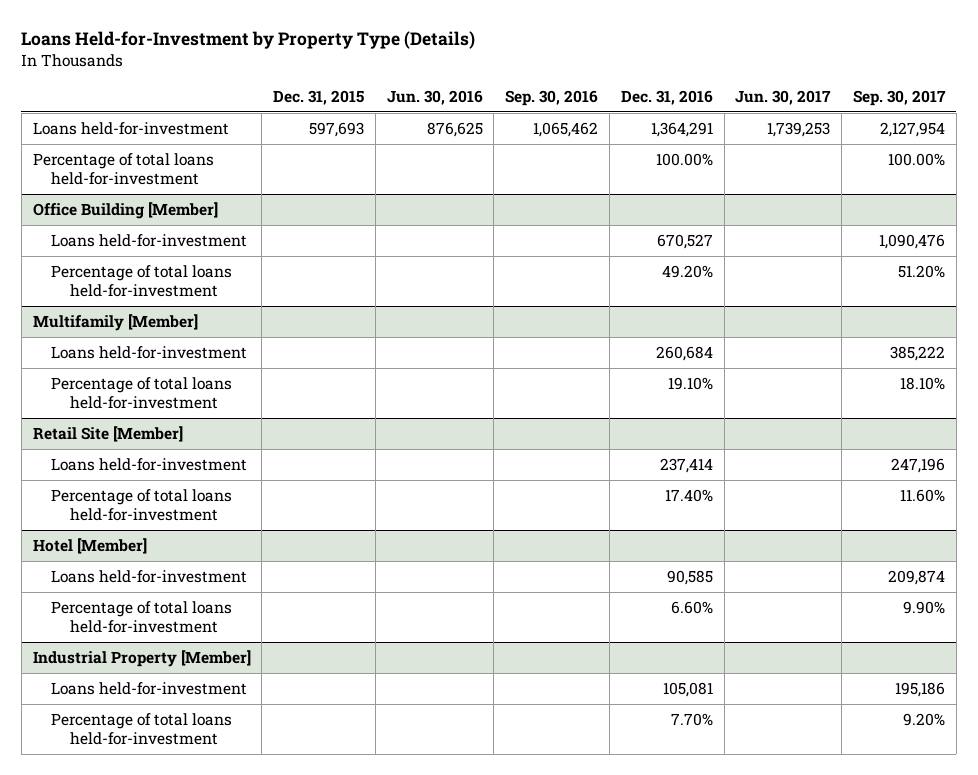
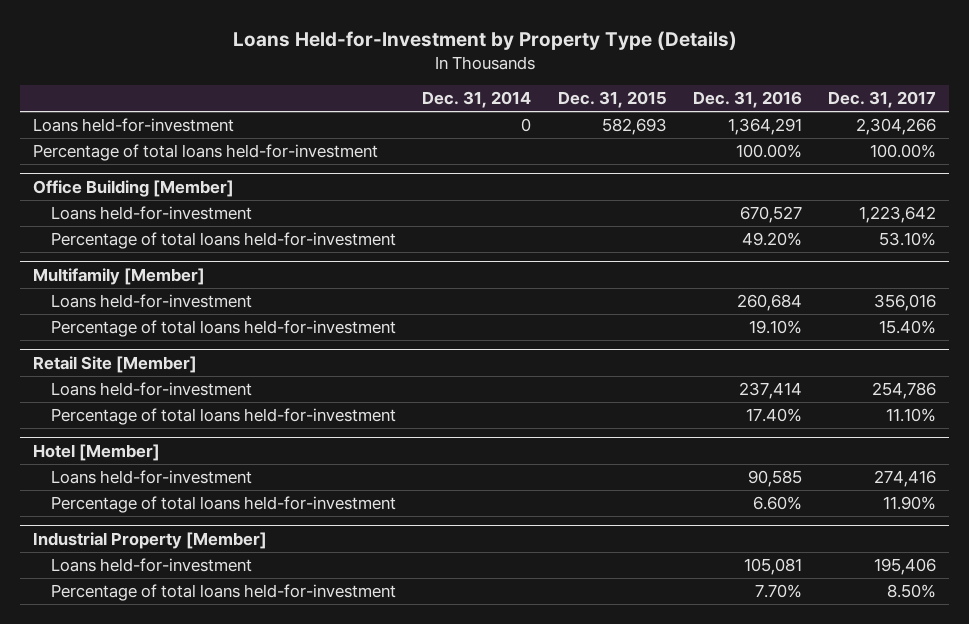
[386,89,483,105] Jun. 30, 2016 -> none
[505,89,599,106] Sep. 30, 2016 -> none
[735,89,832,105] Jun. 30, 2017 -> none
[852,89,946,106] Sep. 30, 2017 -> none
none -> [422,91,532,109] Dec. 31, 2014
none -> [828,91,937,109] Dec. 31, 2017
[309,121,365,137] 597,693 -> [601,117,667,135] 582,693

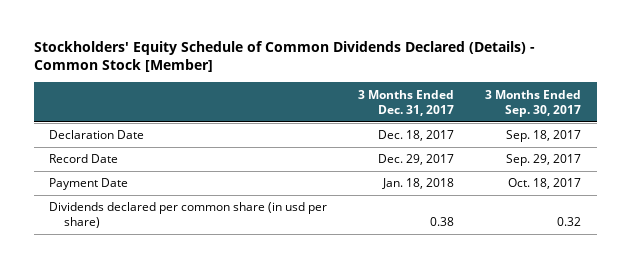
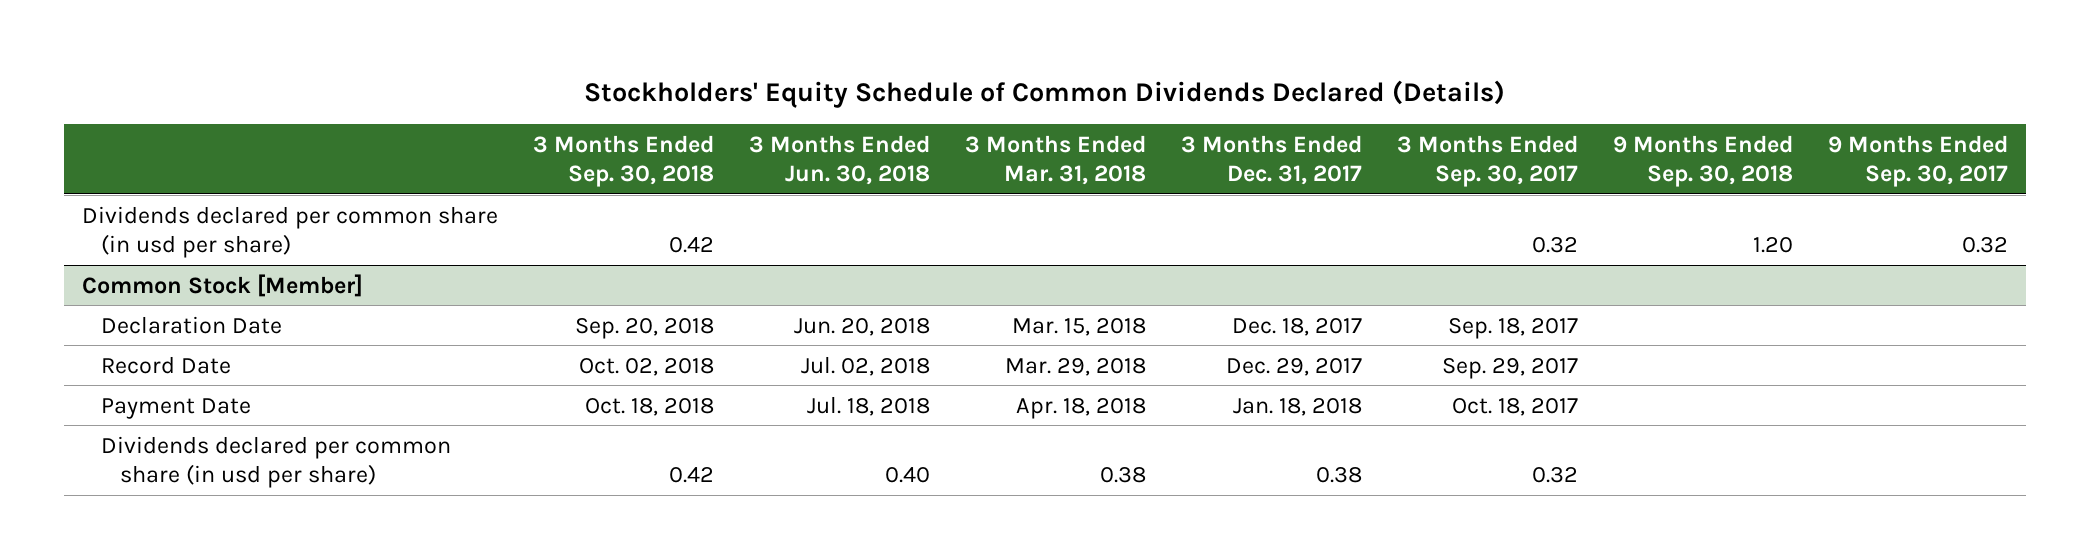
[34,41,536,73] Stockholders' Equity Schedule of Common Dividends Declared (Details) - Common Stock [Member] -> [583,79,1505,108] Stockholders' Equity Schedule of Common Dividends Declared (Details)
none -> [532,134,714,187] 3 Months Ended Sep. 30, 2018
none -> [748,134,930,185] 3 Months Ended Jun. 30, 2018
none -> [964,134,1146,185] 3 Months Ended Mar. 31, 2018
none -> [1612,134,1793,187] 9 Months Ended Sep. 30, 2018
none -> [1828,134,2009,187] 9 Months Ended Sep. 30, 2017
none -> [81,205,498,258] Dividends declared per common share (in usd per share)
none -> [81,273,363,297] Common Stock [Member]

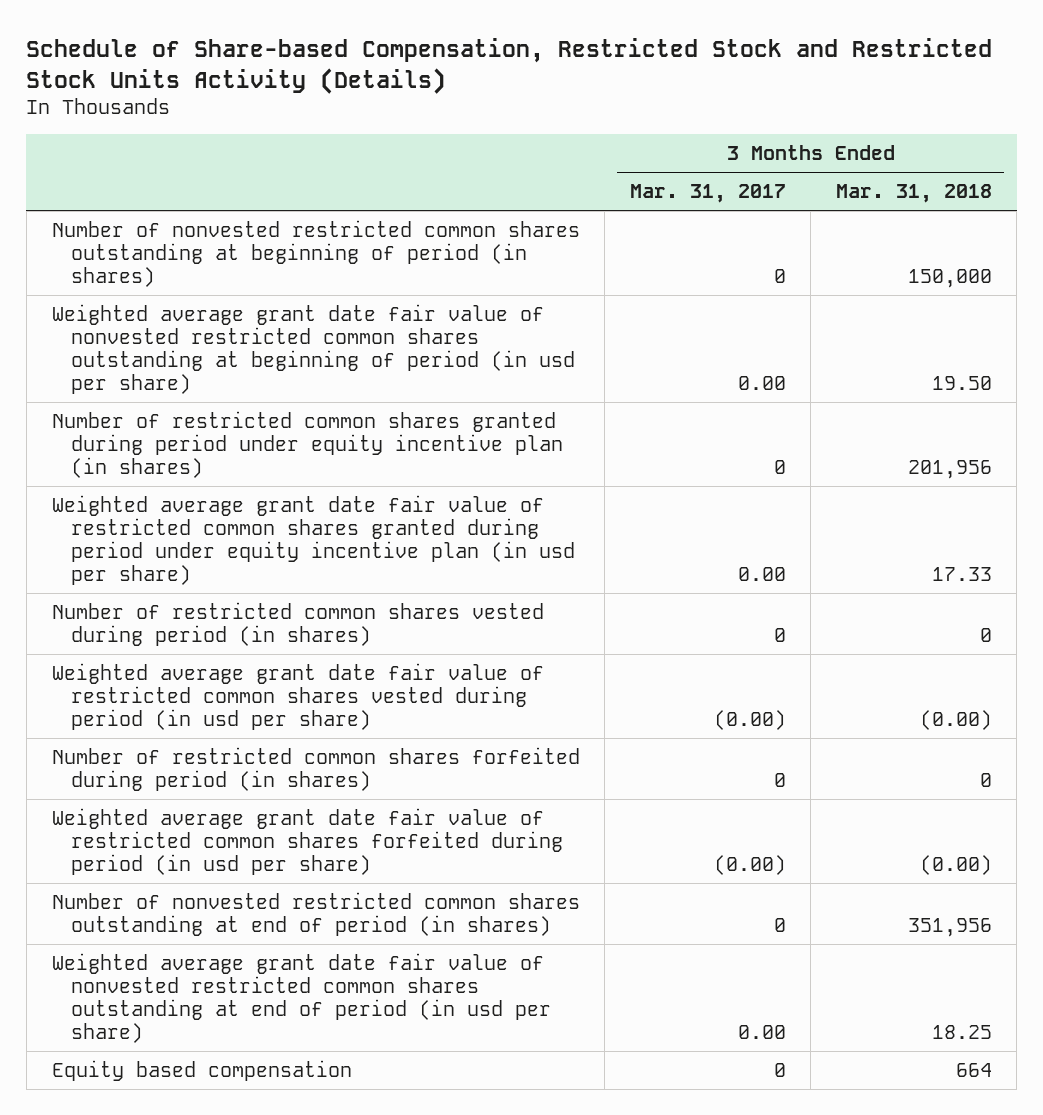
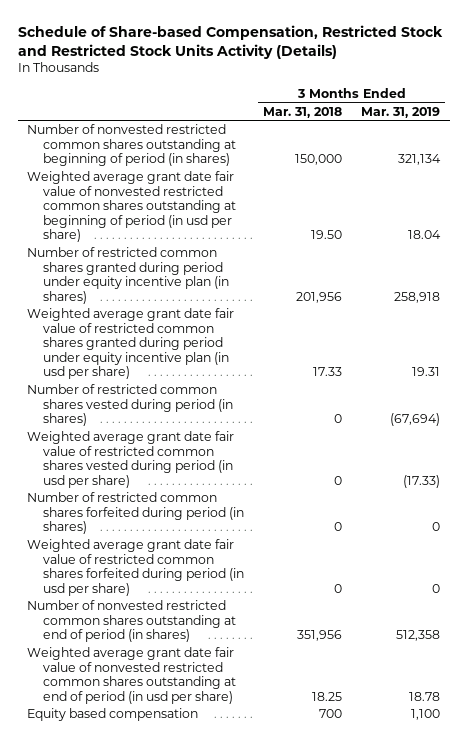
[629,184,786,204] Mar. 31, 2017 -> none
none -> [361,106,441,118] Mar. 31, 2019
[919,710,992,731] (0.00) -> [334,475,343,485] 0
[919,855,992,876] (0.00) -> [334,583,343,593] 0
[955,1063,992,1078] 664 -> [319,709,343,719] 700

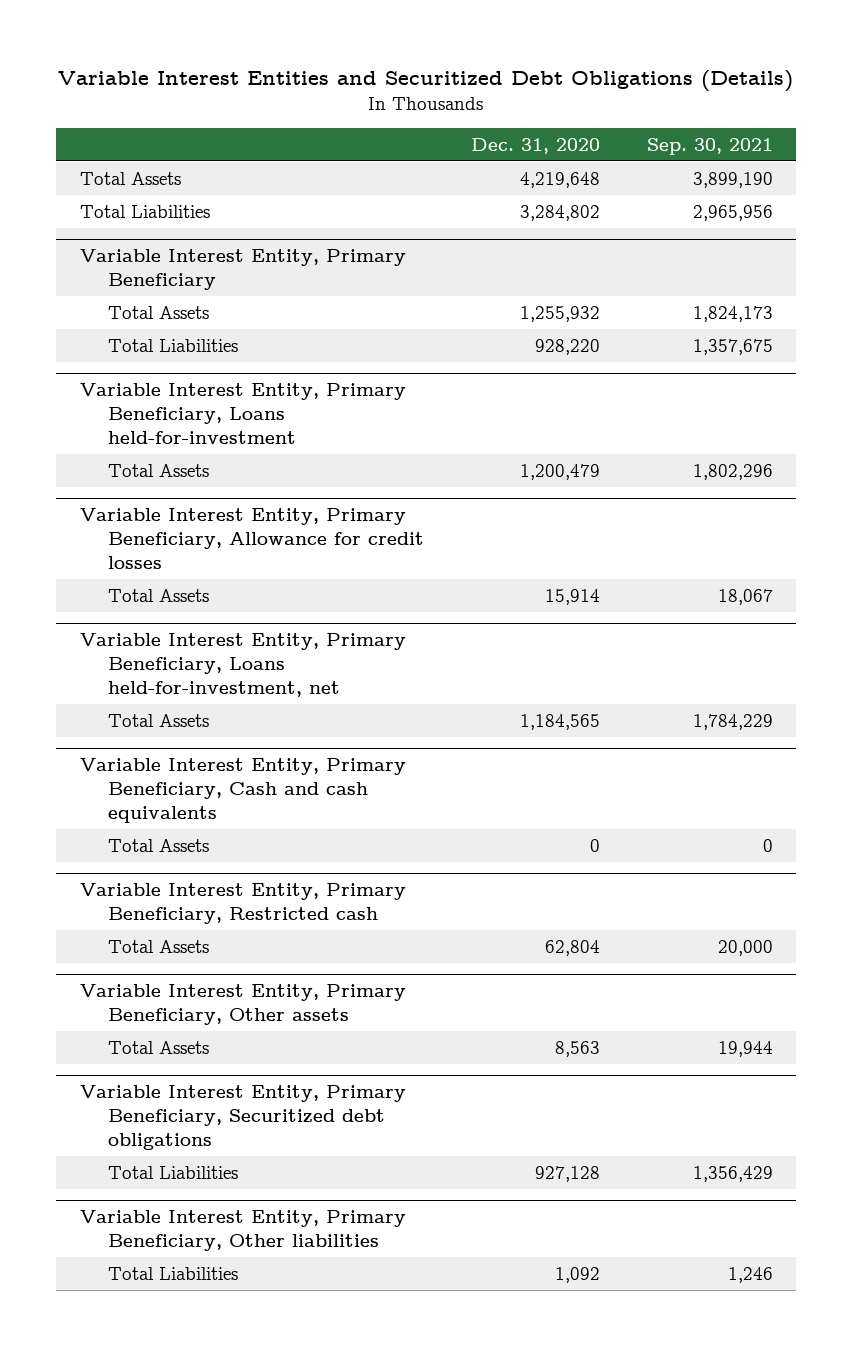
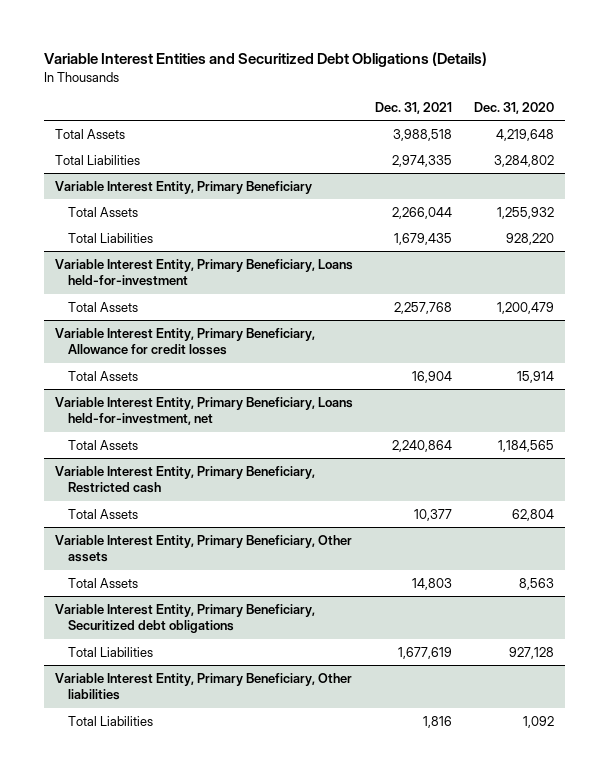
[646,137,773,155] Sep. 30, 2021 -> none
none -> [374,102,452,115] Dec. 31, 2021
[79,758,406,823] Variable Interest Entity, Primary Beneficiary, Cash and cash equivalents -> none
[107,838,209,852] Total Assets -> none

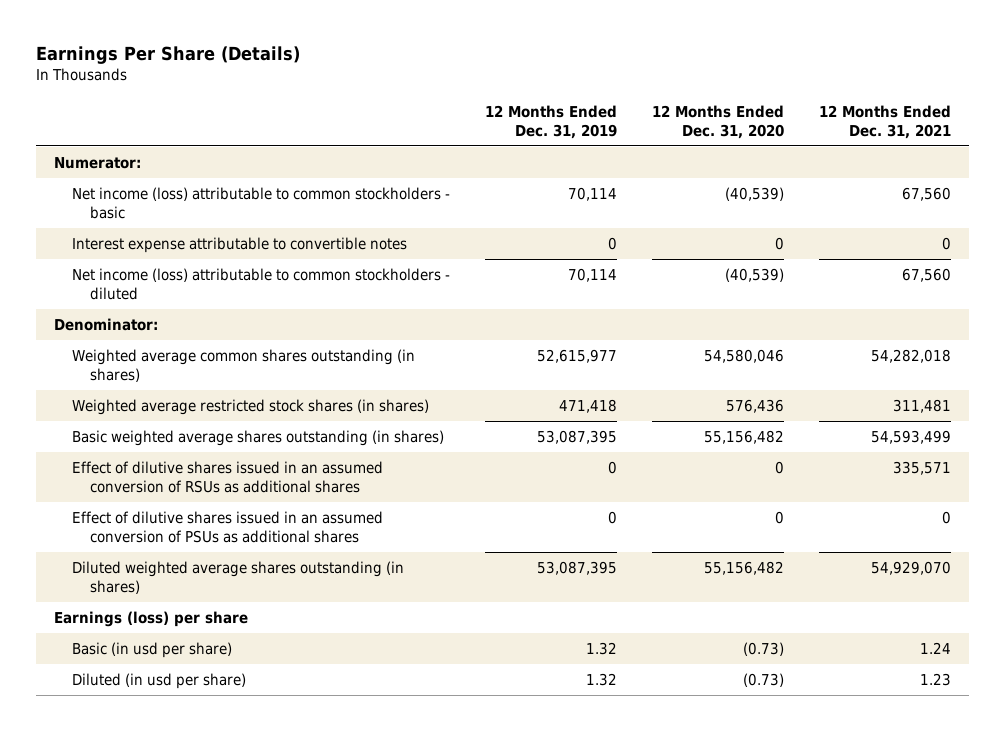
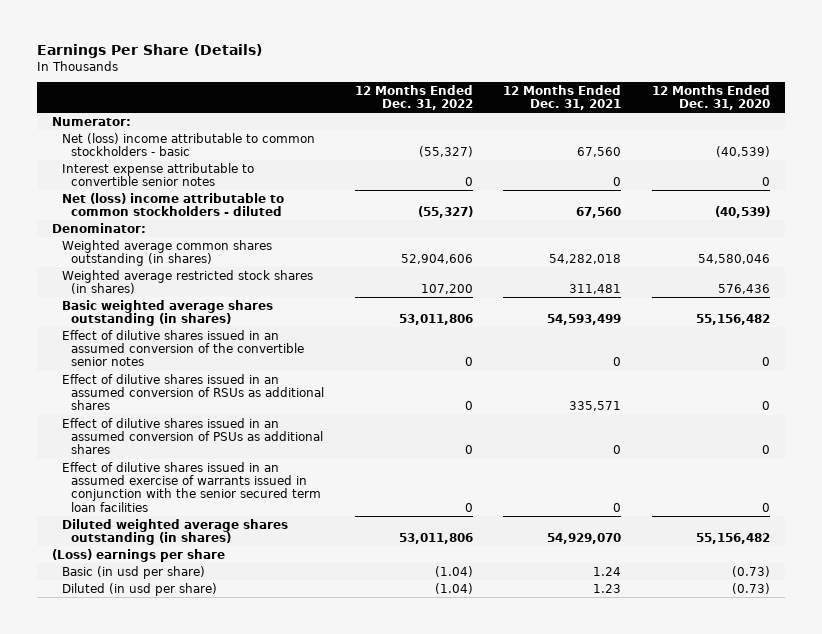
[485,104,618,139] 12 Months Ended Dec. 31, 2019 -> none
none -> [354,84,473,111] 12 Months Ended Dec. 31, 2022
[71,187,450,220] Net income (loss) attributable to common stockholders - basic -> [61,132,315,157] Net (loss) income attributable to common stockholders - basic
[71,237,407,254] Interest expense attributable to convertible notes -> [61,162,254,187] Interest expense attributable to convertible senior notes
[71,268,450,301] Net income (loss) attributable to common stockholders - diluted -> [61,192,284,217] Net (loss) income attributable to common stockholders - diluted
none -> [61,329,305,367] Effect of dilutive shares issued in an assumed conversion of the convertible senior notes
none -> [61,461,322,512] Effect of dilutive shares issued in an assumed exercise of warrants issued in conjunction with the senior secured term loan facilities
[53,611,248,628] Earnings (loss) per share -> [52,548,226,562] (Loss) earnings per share

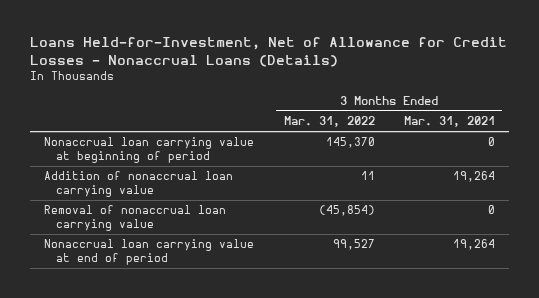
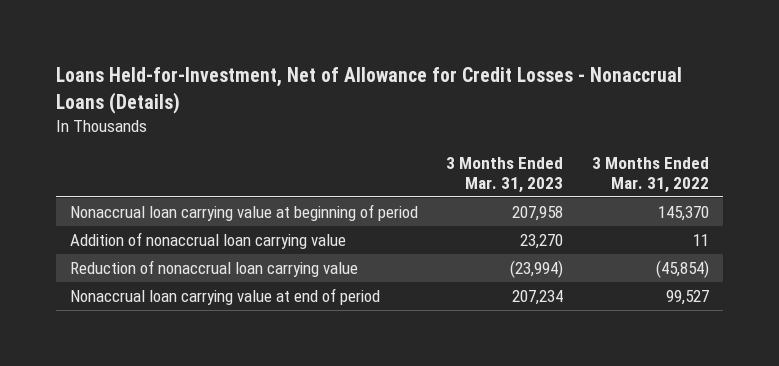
[403,116,495,128] Mar. 31, 2021 -> none
none -> [446,156,564,194] 3 Months Ended Mar. 31, 2023
[44,205,227,231] Removal of nonaccrual loan carrying value -> [69,259,358,277] Reduction of nonaccrual loan carrying value

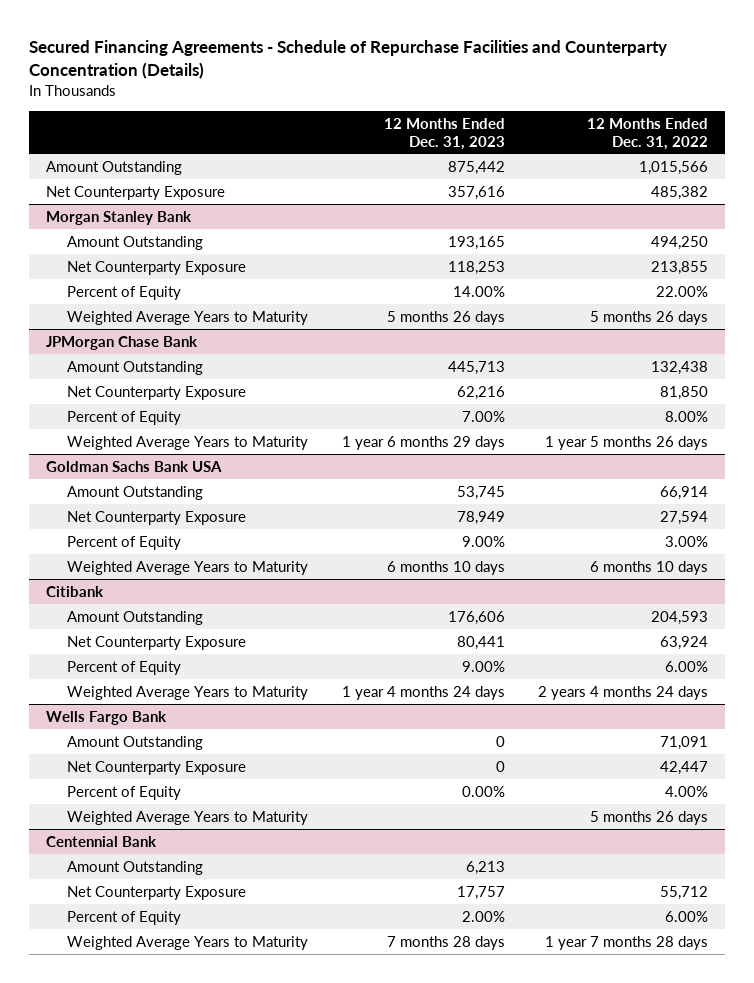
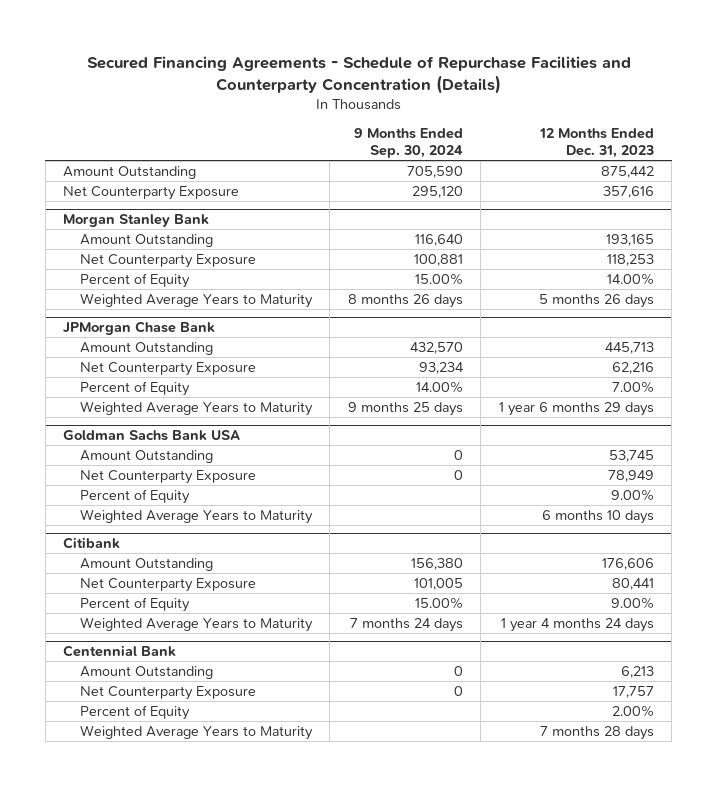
[587,117,709,150] 12 Months Ended Dec. 31, 2022 -> none
none -> [353,128,463,158] 9 Months Ended Sep. 30, 2024
[45,710,167,725] Wells Fargo Bank -> none
[67,735,204,750] Amount Outstanding -> none
[67,760,247,775] Net Counterparty Exposure -> none
[67,785,182,800] Percent of Equity -> none
[67,810,309,825] Weighted Average Years to Maturity -> none

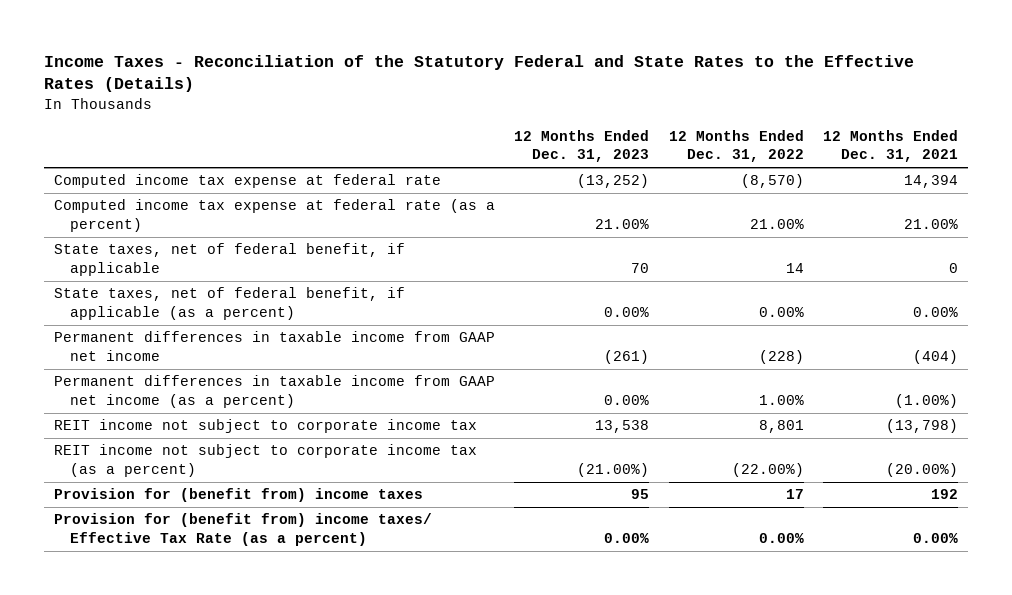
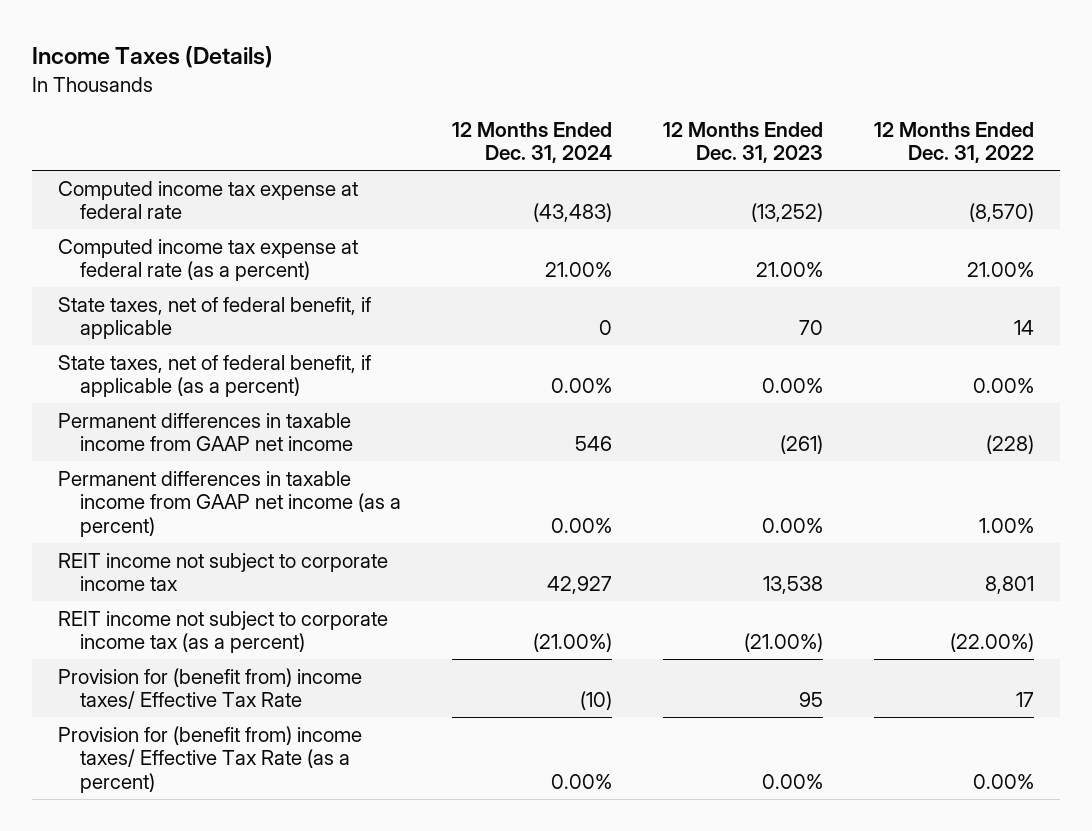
[44,54,915,93] Income Taxes - Reconciliation of the Statutory Federal and State Rates to the Effective Rates (Details) -> [32,46,274,69] Income Taxes (Details)
[823,129,959,163] 12 Months Ended Dec. 31, 2021 -> none
none -> [452,121,613,164] 12 Months Ended Dec. 31, 2024
[53,488,423,503] Provision for (benefit from) income taxes -> [57,667,362,710] Provision for (benefit from) income taxes/ Effective Tax Rate

